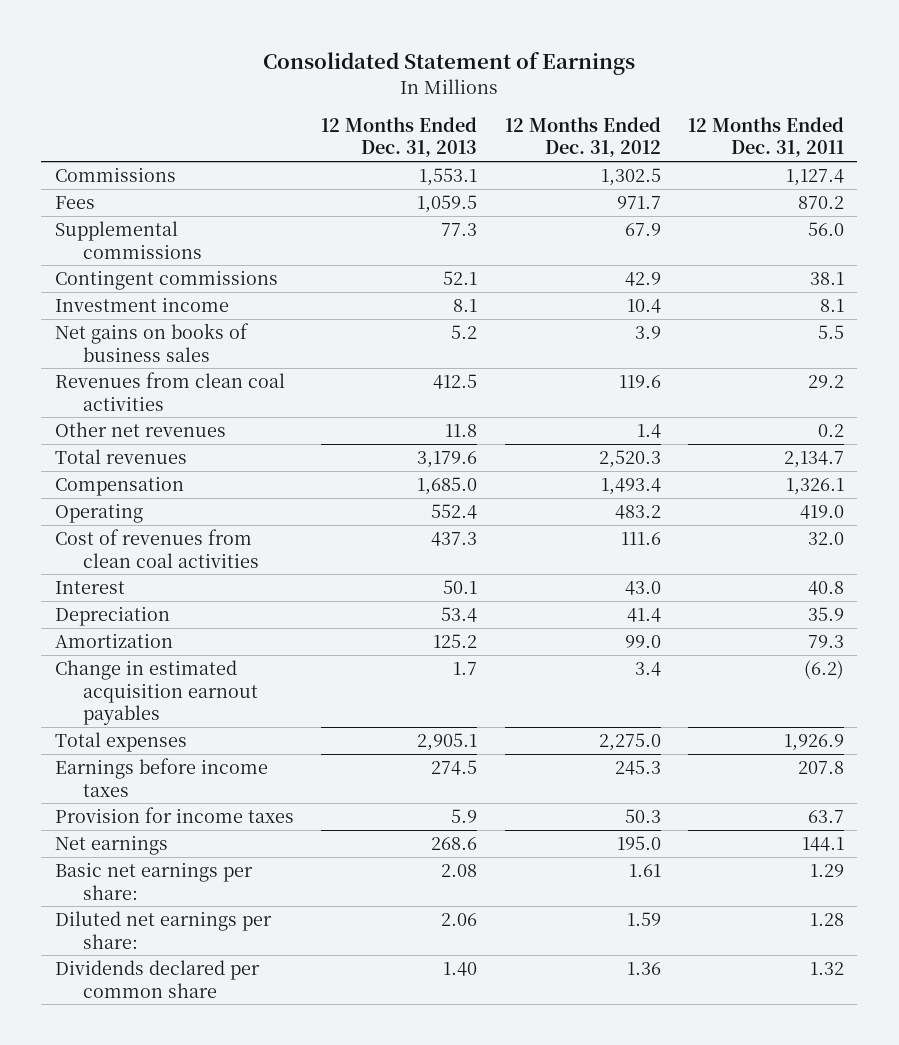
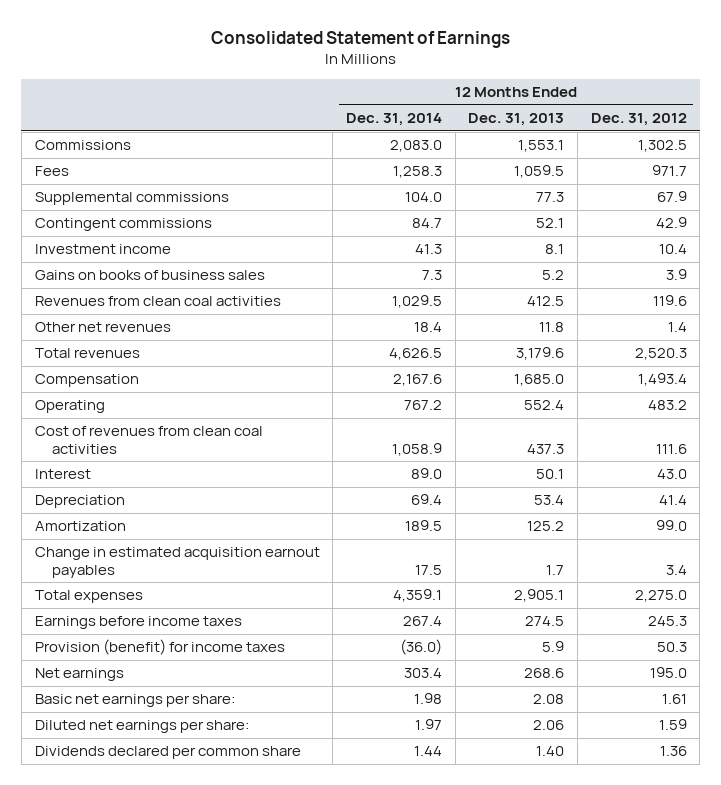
[687,116,844,158] 12 Months Ended Dec. 31, 2011 -> none
none -> [345,113,442,127] Dec. 31, 2014
[55,323,250,362] Net gains on books of business sales -> [34,270,265,281] Gains on books of business sales
[55,807,295,824] Provision for income taxes -> [34,639,285,656] Provision (benefit) for income taxes

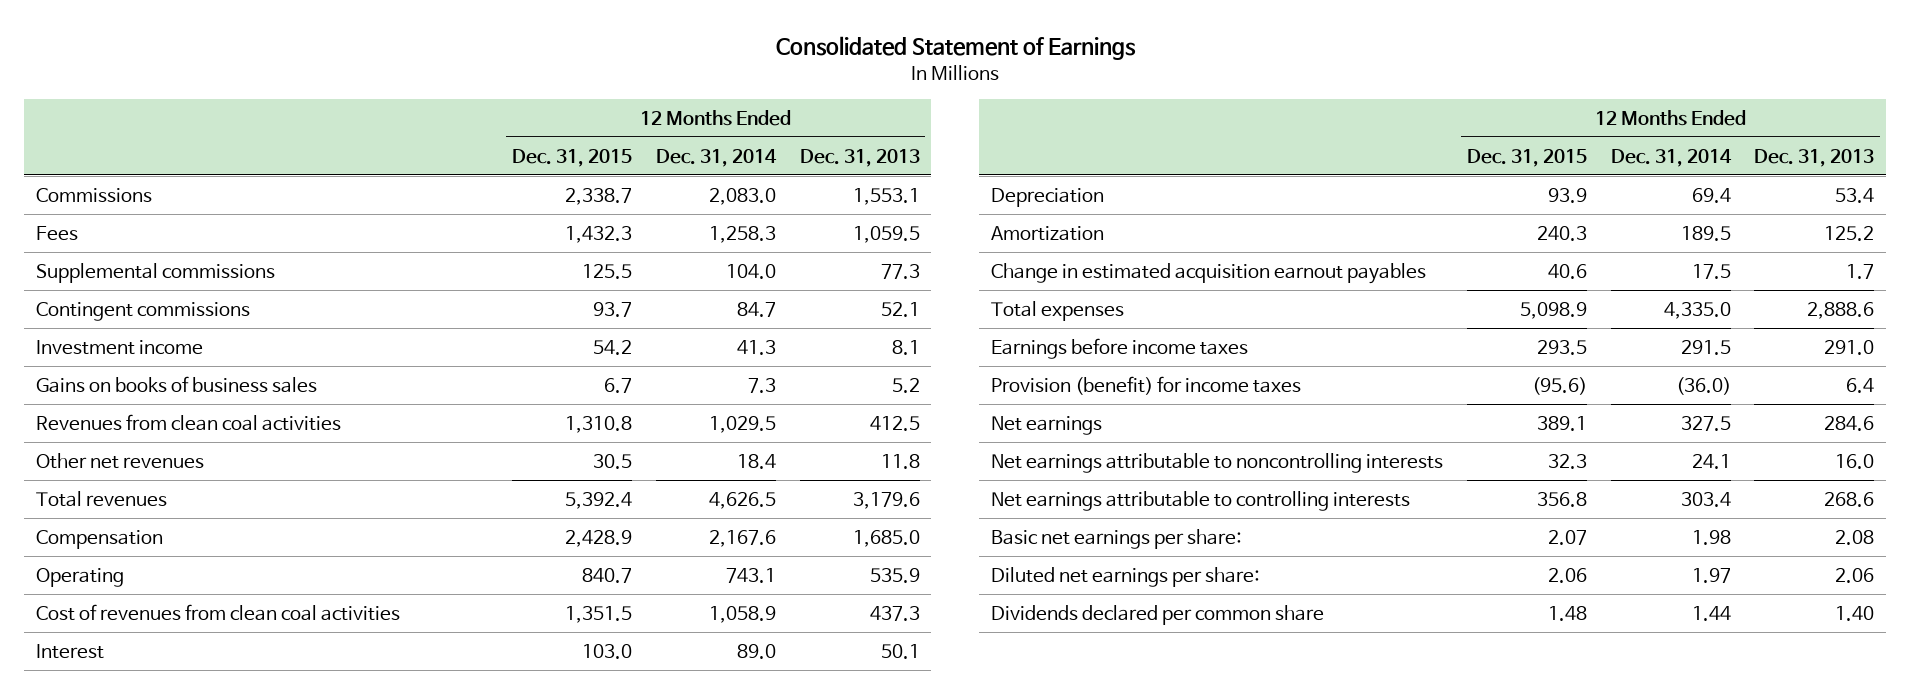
[590,113,687,127] Dec. 31, 2012 -> none
none -> [511,148,632,167] Dec. 31, 2015
[403,400,442,411] 767.2 -> [725,567,776,583] 743.1
[524,400,565,411] 552.4 -> [869,567,920,583] 535.9
[392,589,442,603] 4,359.1 -> [1663,301,1731,319] 4,335.0
[514,589,565,603] 2,905.1 -> [1807,301,1875,319] 2,888.6
[402,616,442,627] 267.4 -> [1680,339,1731,355] 291.5
[525,616,565,627] 274.5 -> [1824,339,1875,355] 291.0
[542,641,565,653] 5.9 -> [1846,377,1875,393] 6.4
[403,668,442,679] 303.4 -> [1680,415,1731,431] 327.5
[524,668,565,679] 268.6 -> [1824,415,1875,431] 284.6
none -> [991,452,1444,473] Net earnings attributable to noncontrolling interests
none -> [991,490,1411,511] Net earnings attributable to controlling interests

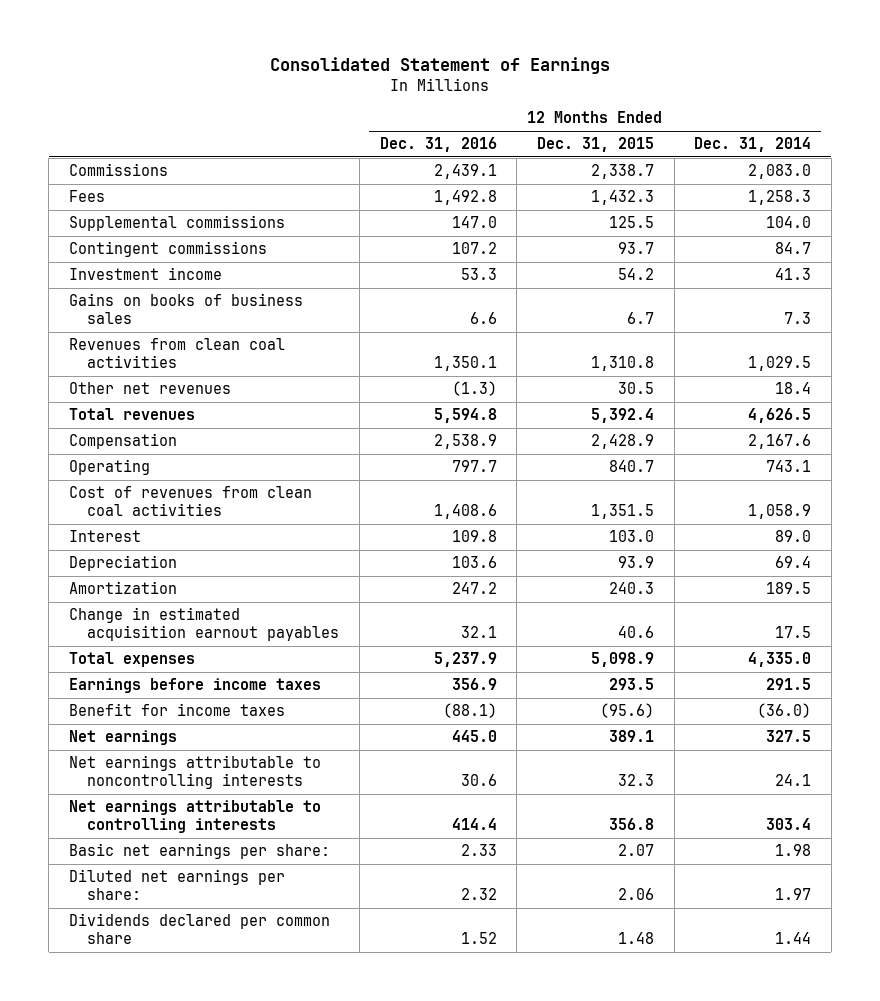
[799,148,920,167] Dec. 31, 2013 -> none
none -> [379,137,497,153] Dec. 31, 2016
[991,375,1302,395] Provision (benefit) for income taxes -> [69,703,286,717] Benefit for income taxes

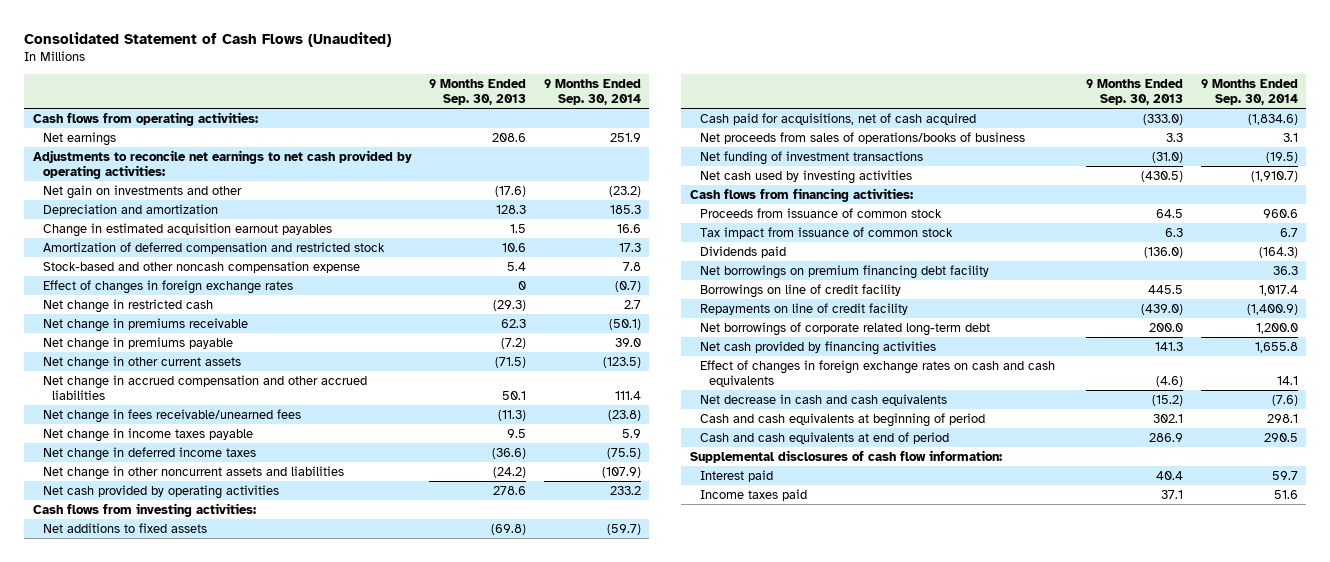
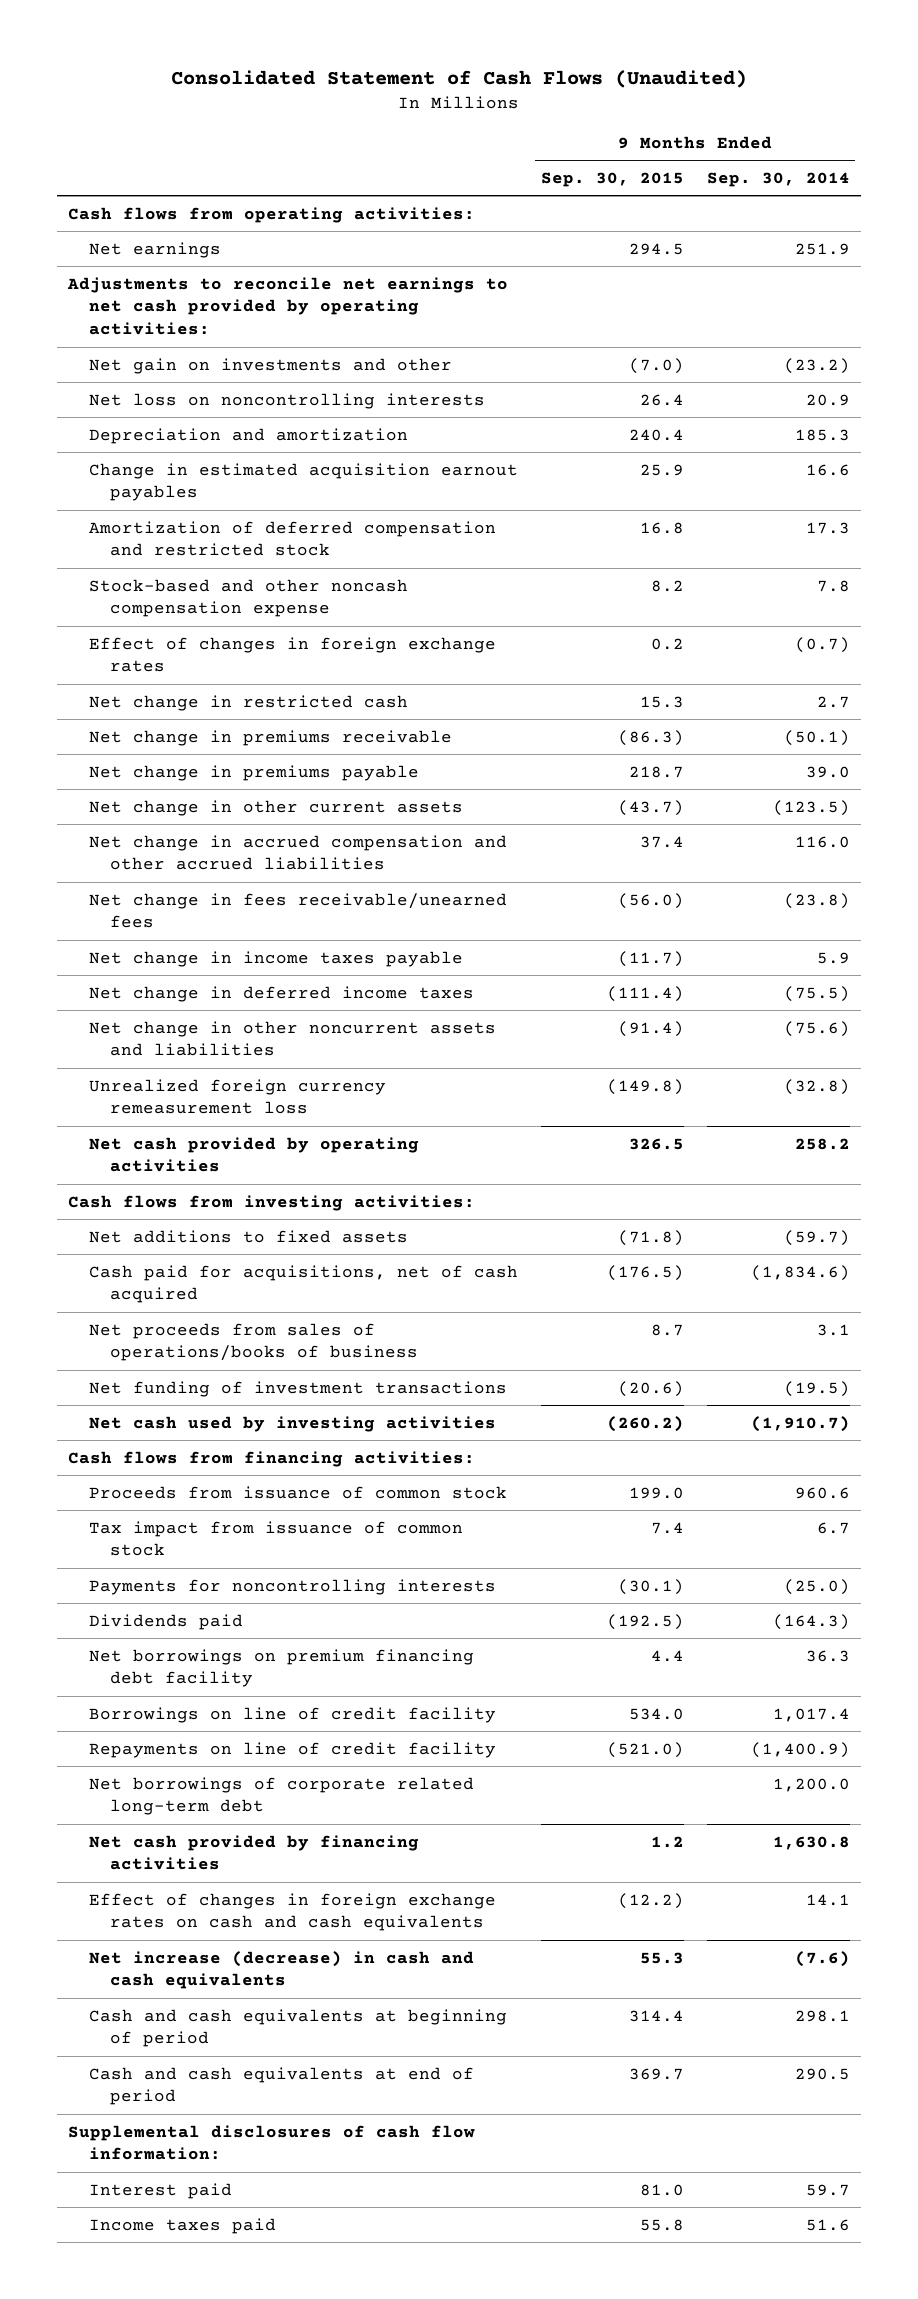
[429,78,527,106] 9 Months Ended Sep. 30, 2013 -> none
none -> [540,172,684,188] Sep. 30, 2015
none -> [89,392,486,409] Net loss on noncontrolling interests
[614,391,641,401] 111.4 -> [794,835,850,848] 116.0
[601,466,641,478] (107.9) -> [783,1020,850,1037] (75.6)
none -> [89,1078,387,1115] Unrealized foreign currency remeasurement loss
[609,485,641,495] 233.2 -> [794,1137,850,1150] 258.2
none -> [89,1578,497,1595] Payments for noncontrolling interests
[1254,341,1298,353] 1,655.8 -> [772,1835,850,1850] 1,630.8
[699,393,947,406] Net decrease in cash and cash equivalents -> [89,1950,475,1990] Net increase (decrease) in cash and cash equivalents

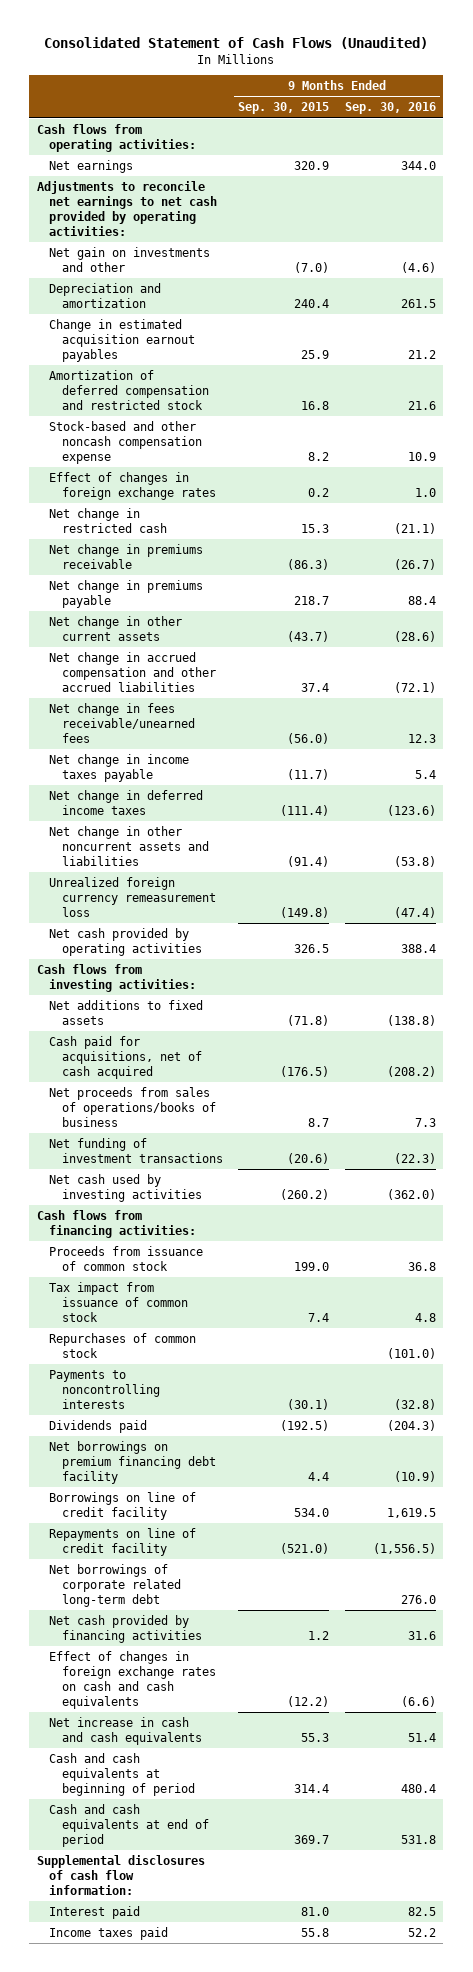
[706,172,850,188] Sep. 30, 2014 -> none
none -> [344,102,436,115] Sep. 30, 2016
[628,242,684,255] 294.5 -> [294,160,330,170] 320.9
[89,392,486,409] Net loss on noncontrolling interests -> none
none -> [49,1332,197,1358] Repurchases of common stock
[89,1578,497,1595] Payments for noncontrolling interests -> [49,1369,160,1409] Payments to noncontrolling interests
[89,1950,475,1990] Net increase (decrease) in cash and cash equivalents -> [49,1716,202,1745] Net increase in cash and cash equivalents

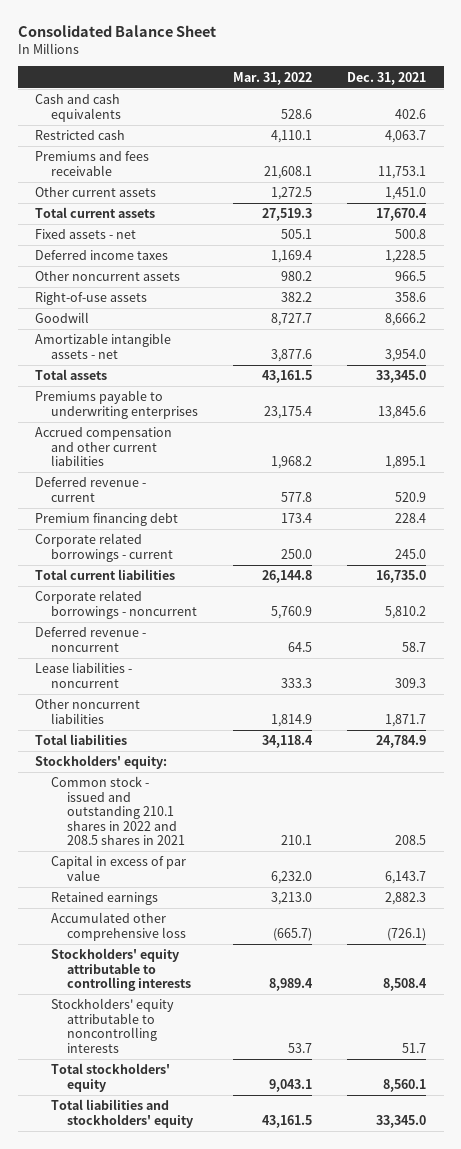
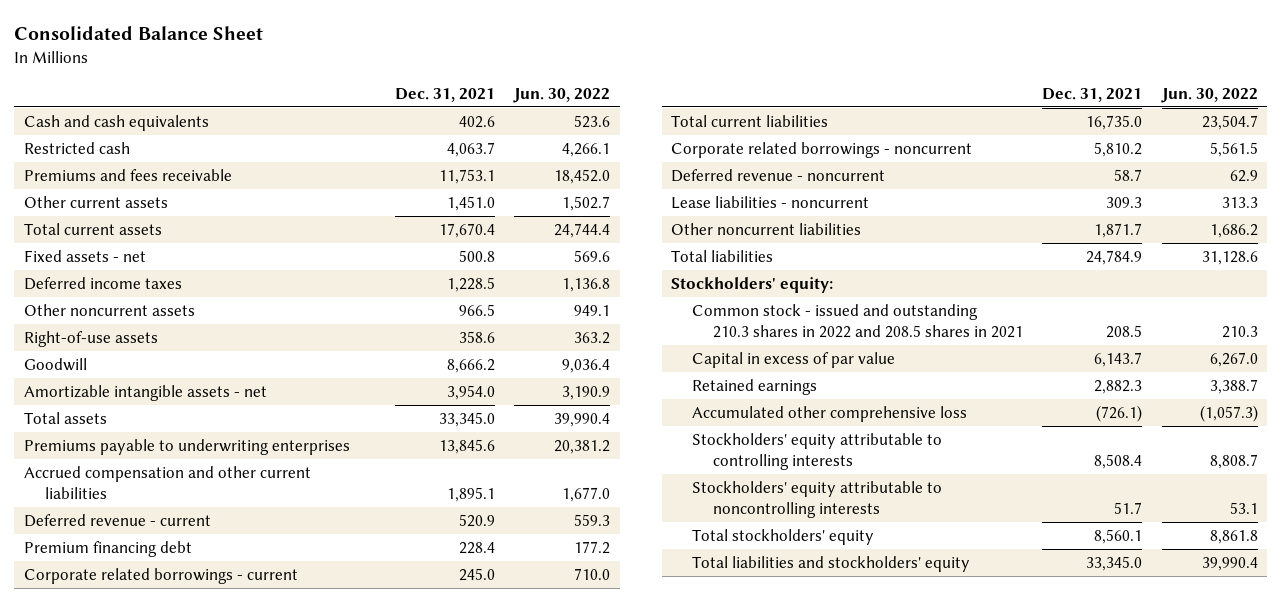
[233,71,313,85] Mar. 31, 2022 -> none
none -> [513,87,611,103] Jun. 30, 2022
[51,776,185,845] Common stock - issued and outstanding 210.1 shares in 2022 and 208.5 shares in 2021 -> [692,303,1024,339] Common stock - issued and outstanding 210.3 shares in 2022 and 208.5 shares in 2021

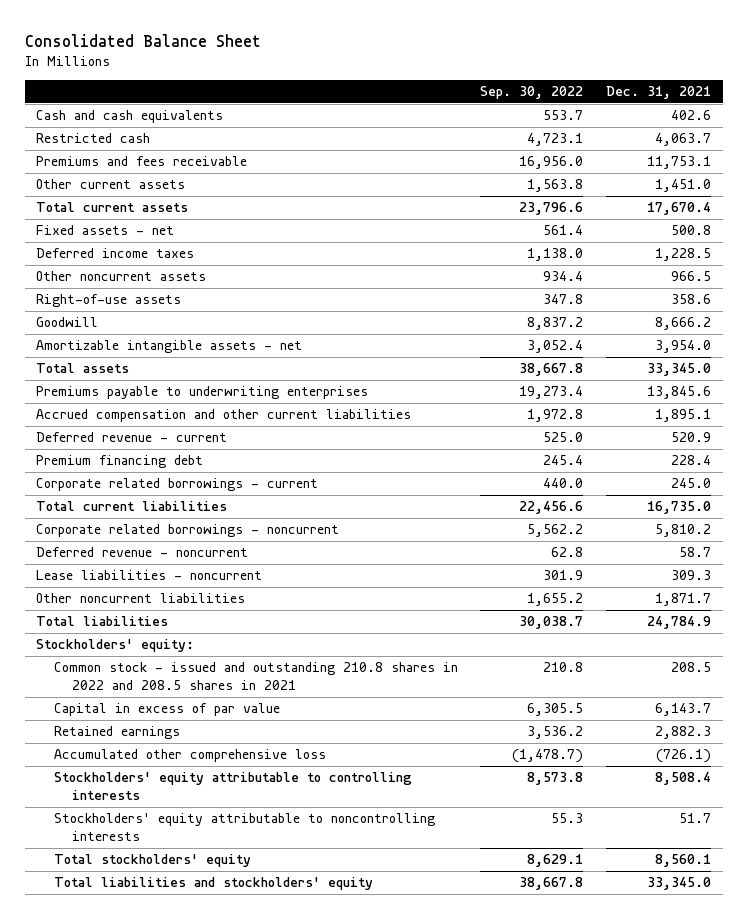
[513,87,611,103] Jun. 30, 2022 -> none
none -> [480,86,584,100] Sep. 30, 2022
[692,303,1024,339] Common stock - issued and outstanding 210.3 shares in 2022 and 208.5 shares in 2021 -> [53,662,458,691] Common stock - issued and outstanding 210.8 shares in 2022 and 208.5 shares in 2021

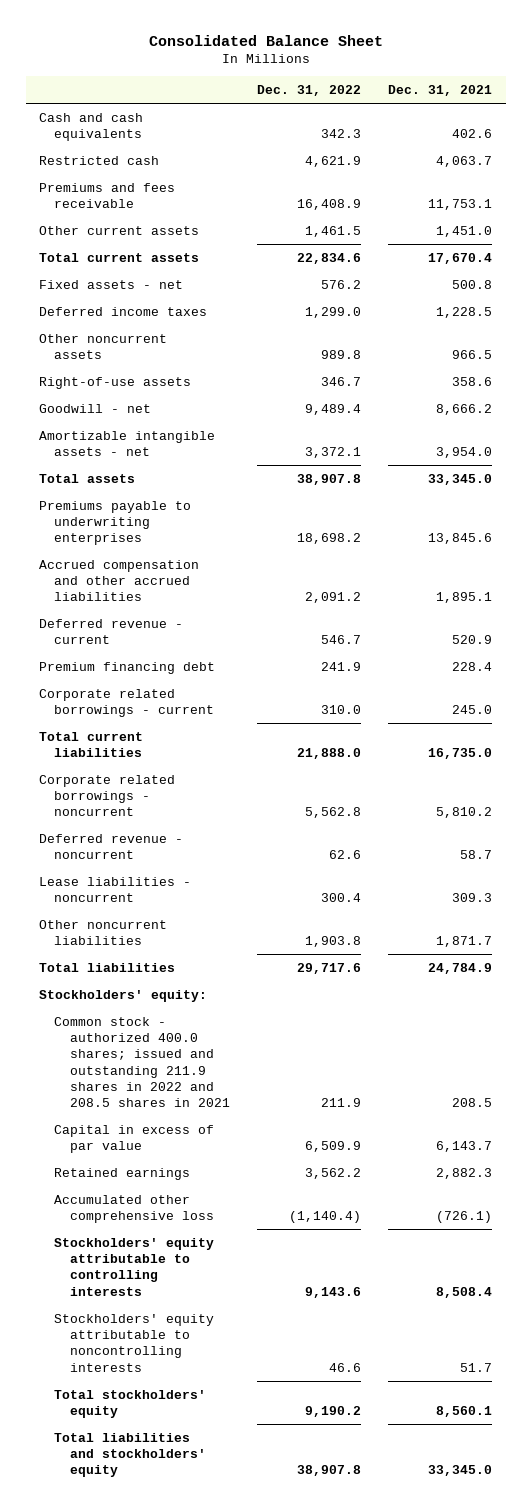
[480,86,584,100] Sep. 30, 2022 -> none
none -> [256,85,361,97] Dec. 31, 2022
[36,317,99,328] Goodwill -> [39,403,152,413] Goodwill - net
[36,409,412,423] Accrued compensation and other current liabilities -> [39,559,200,602] Accrued compensation and other accrued liabilities
[53,662,458,691] Common stock - issued and outstanding 210.8 shares in 2022 and 208.5 shares in 2021 -> [54,1016,230,1108] Common stock - authorized 400.0 shares; issued and outstanding 211.9 shares in 2022 and 208.5 shares in 2021

